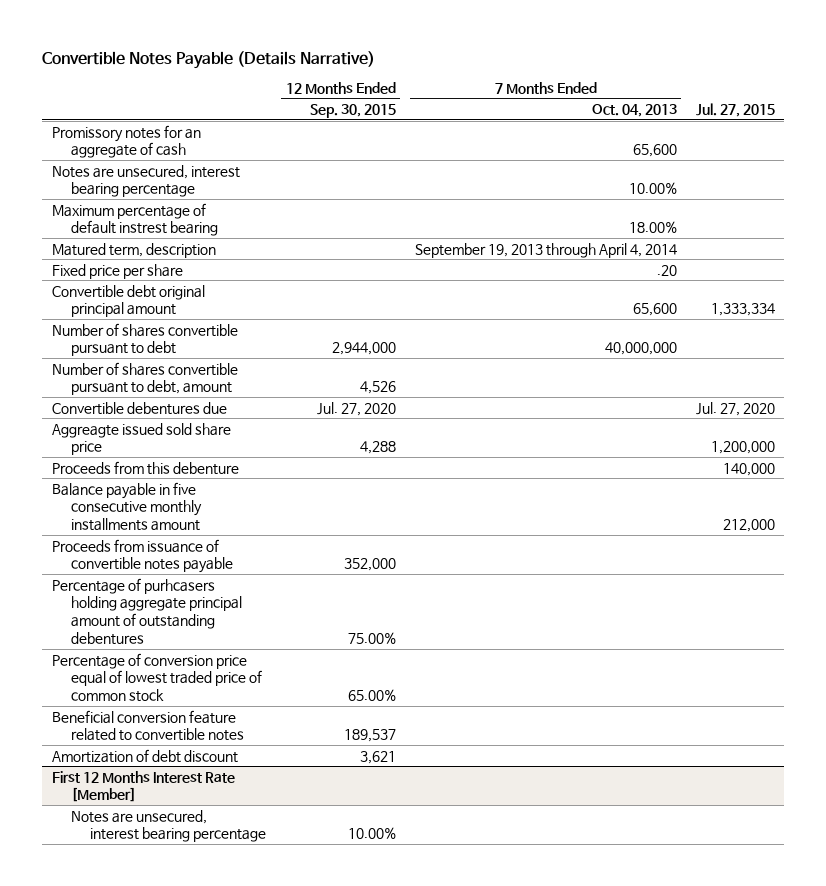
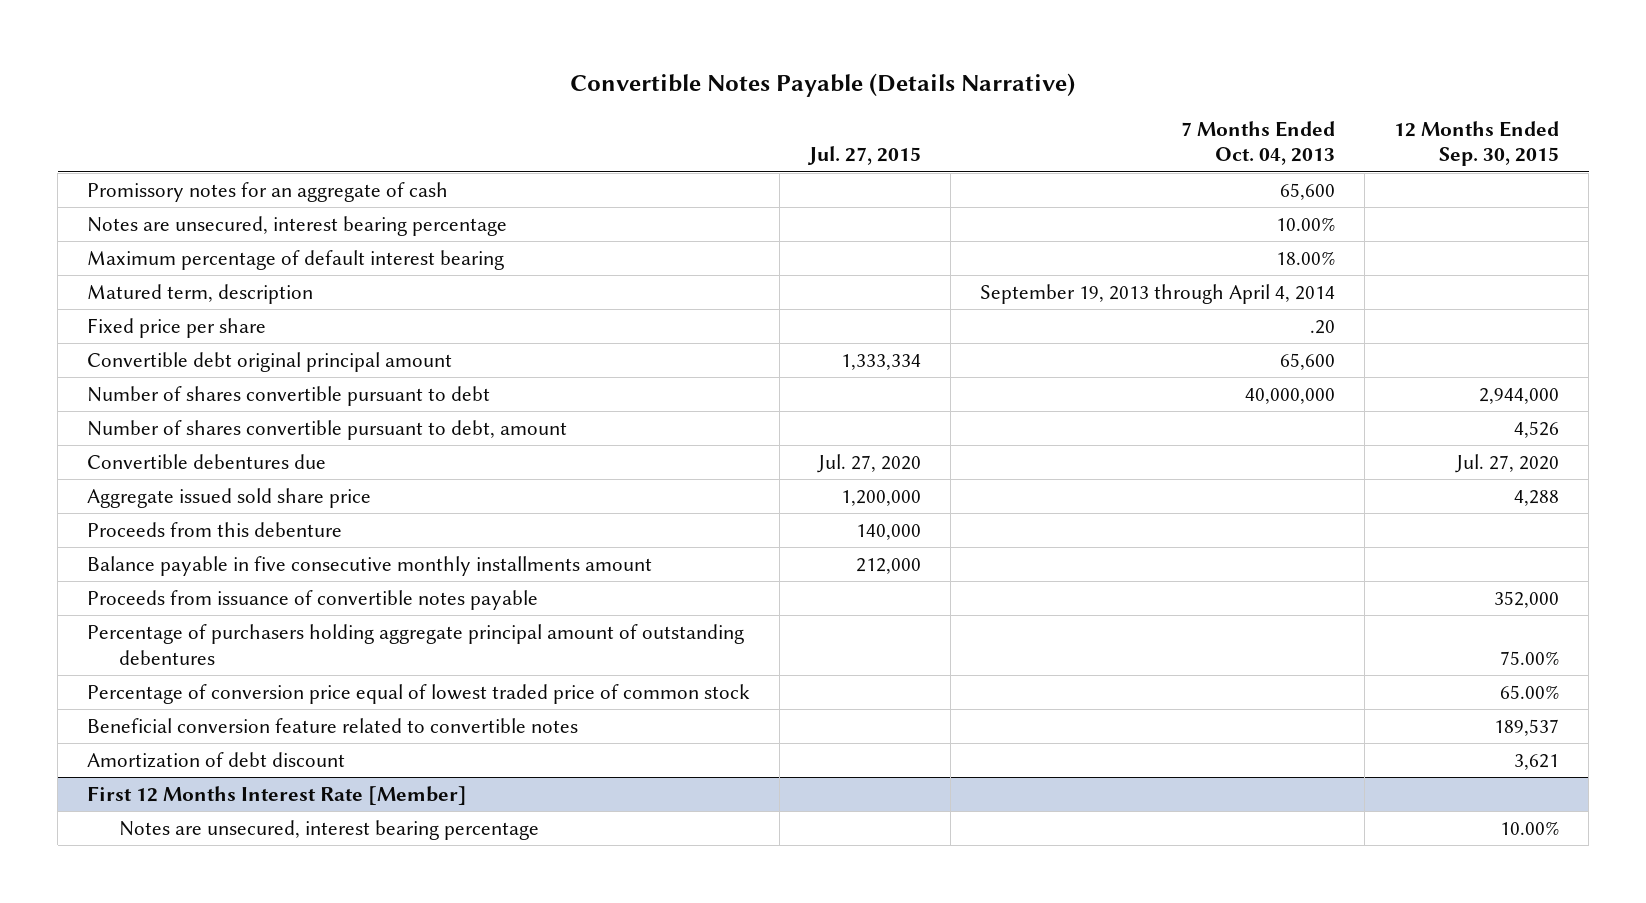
[51,202,219,237] Maximum percentage of default instrest bearing -> [87,250,505,271] Maximum percentage of default interest bearing
[51,422,231,456] Aggreagte issued sold share price -> [87,488,372,509] Aggregate issued sold share price
[51,577,243,646] Percentage of purhcasers holding aggregate principal amount of outstanding debentures -> [87,624,745,665] Percentage of purchasers holding aggregate principal amount of outstanding debentures

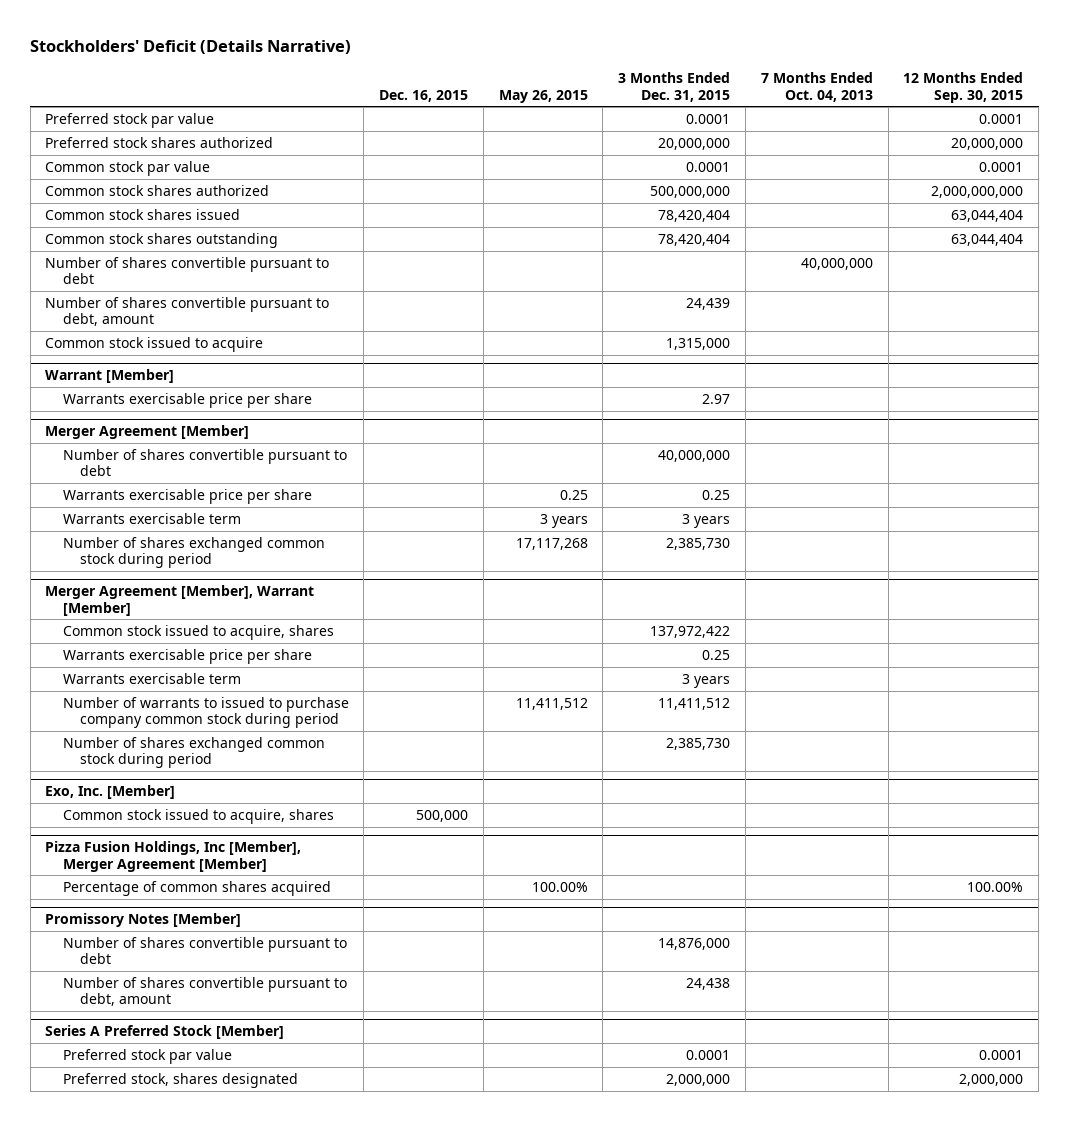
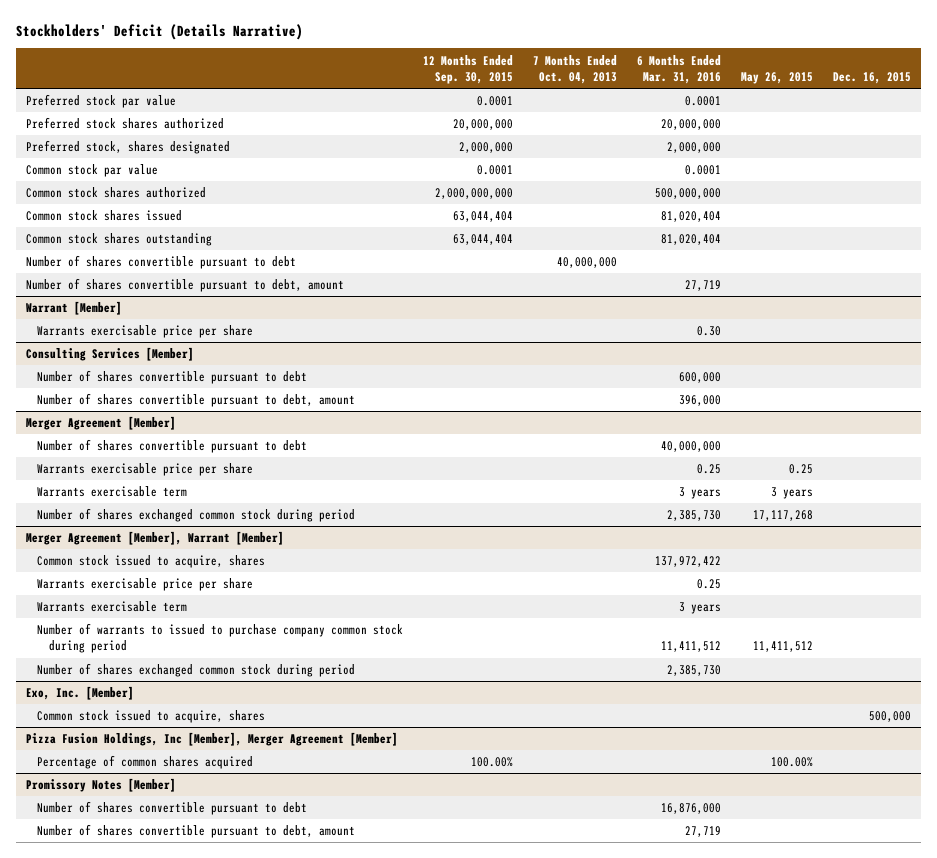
[618,72,731,102] 3 Months Ended Dec. 31, 2015 -> none
none -> [637,54,722,84] 6 Months Ended Mar. 31, 2016
none -> [25,140,230,155] Preferred stock, shares designated
[45,336,264,352] Common stock issued to acquire -> none
none -> [25,347,194,362] Consulting Services [Member]
none -> [37,370,308,385] Number of shares convertible pursuant to debt
none -> [37,393,356,408] Number of shares convertible pursuant to debt, amount
[45,1025,285,1040] Series A Preferred Stock [Member] -> none
[62,1048,232,1064] Preferred stock par value -> none
[62,1072,298,1088] Preferred stock, shares designated -> none

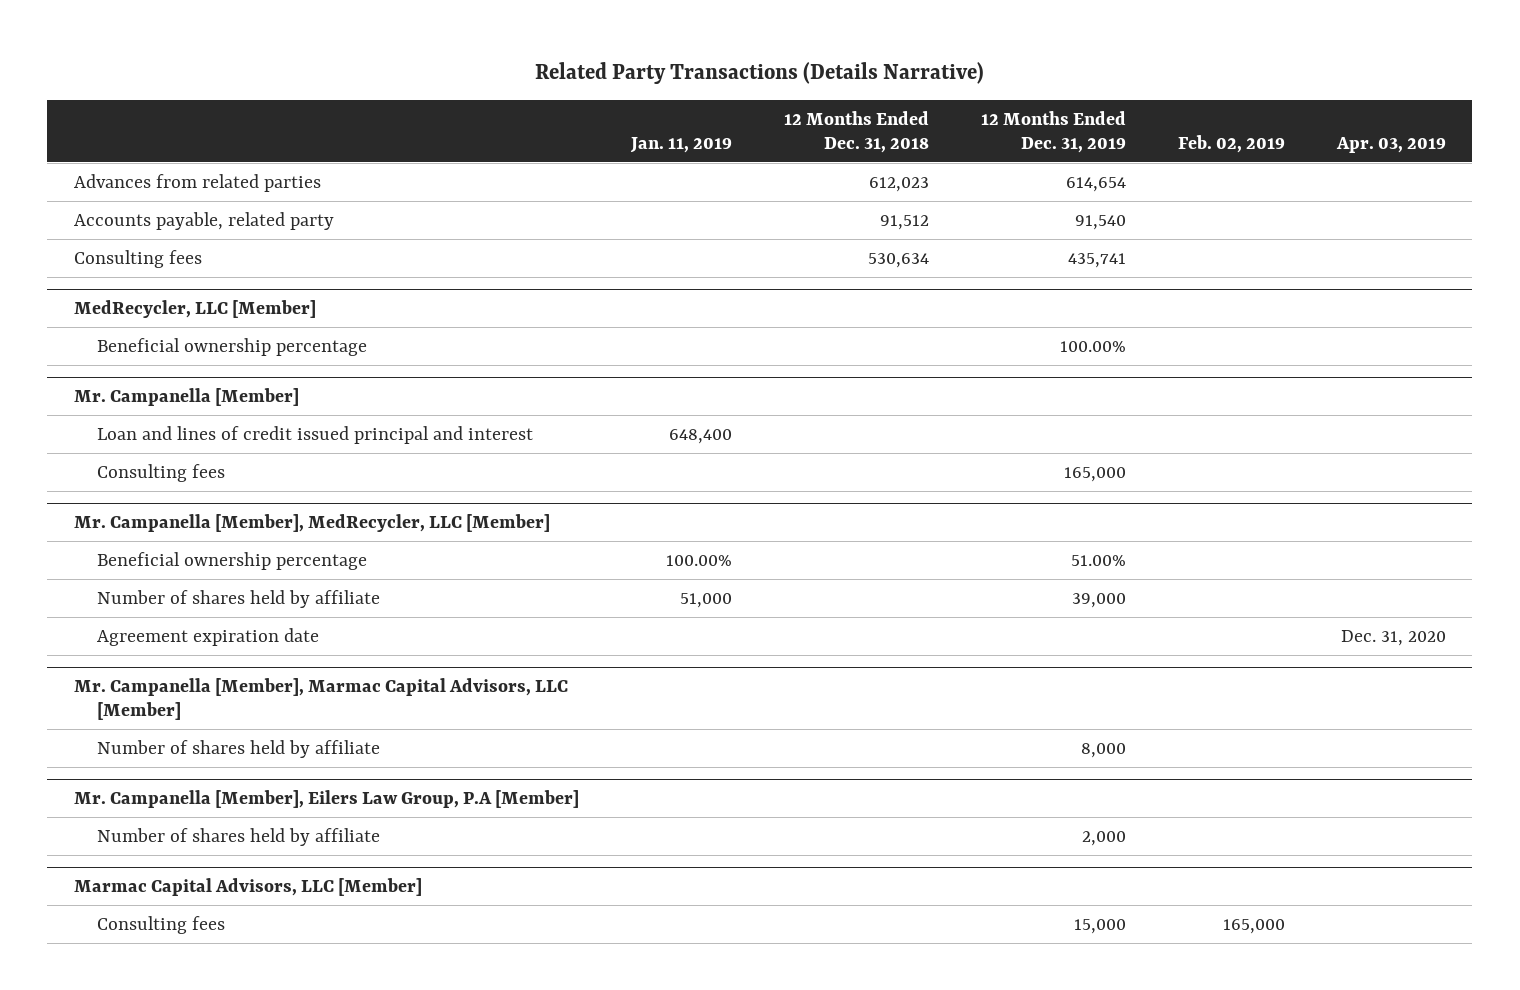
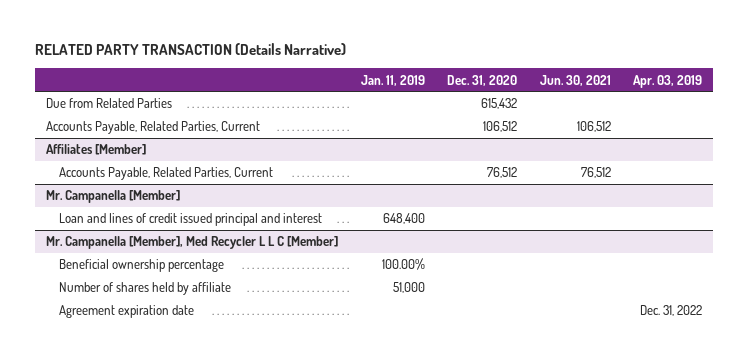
[534,62,984,85] Related Party Transactions (Details Narrative) -> [34,43,346,56] RELATED PARTY TRANSACTION (Details Narrative)
[783,110,929,153] 12 Months Ended Dec. 31, 2018 -> none
[981,110,1127,153] 12 Months Ended Dec. 31, 2019 -> none
[1178,134,1286,153] Feb. 02, 2019 -> none
none -> [447,74,518,86] Dec. 31, 2020
none -> [539,74,611,86] Jun. 30, 2021
[73,249,202,268] Consulting fees -> none
[73,299,316,318] MedRecycler, LLC [Member] -> none
[96,337,367,356] Beneficial ownership percentage -> none
[73,173,321,192] Advances from related parties -> [46,98,173,109] Due from Related Parties
[73,211,334,230] Accounts payable, related party -> [46,121,261,135] Accounts Payable, Related Parties, Current
none -> [46,144,147,156] Affiliates [Member]
none -> [59,167,274,181] Accounts Payable, Related Parties, Current
[96,463,225,482] Consulting fees -> none
[73,513,550,532] Mr. Campanella [Member], MedRecycler, LLC [Member] -> [46,236,339,250] Mr. Campanella [Member], Med Recycler L L C [Member]
[73,677,568,721] Mr. Campanella [Member], Marmac Capital Advisors, LLC [Member] -> none
[96,739,380,758] Number of shares held by affiliate -> none
[73,789,579,808] Mr. Campanella [Member], Eilers Law Group, P.A [Member] -> none
[96,827,380,846] Number of shares held by affiliate -> none
[73,877,422,896] Marmac Capital Advisors, LLC [Member] -> none
[96,915,225,934] Consulting fees -> none
[1341,629,1447,646] Dec. 31, 2020 -> [640,305,703,317] Dec. 31, 2022

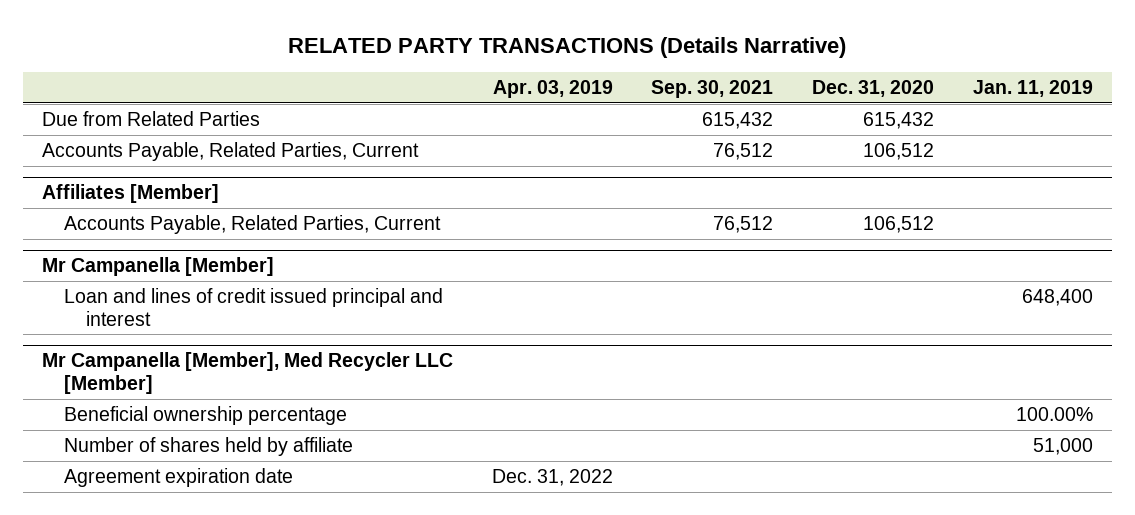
[34,43,346,56] RELATED PARTY TRANSACTION (Details Narrative) -> [288,36,847,58] RELATED PARTY TRANSACTIONS (Details Narrative)
[539,74,611,86] Jun. 30, 2021 -> none
none -> [651,79,774,98] Sep. 30, 2021
[487,167,518,179] 76,512 -> [863,215,935,233] 106,512
[46,190,181,204] Mr. Campanella [Member] -> [42,257,275,277] Mr Campanella [Member]
[46,236,339,250] Mr. Campanella [Member], Med Recycler L L C [Member] -> [42,352,454,395] Mr Campanella [Member], Med Recycler LLC [Member]

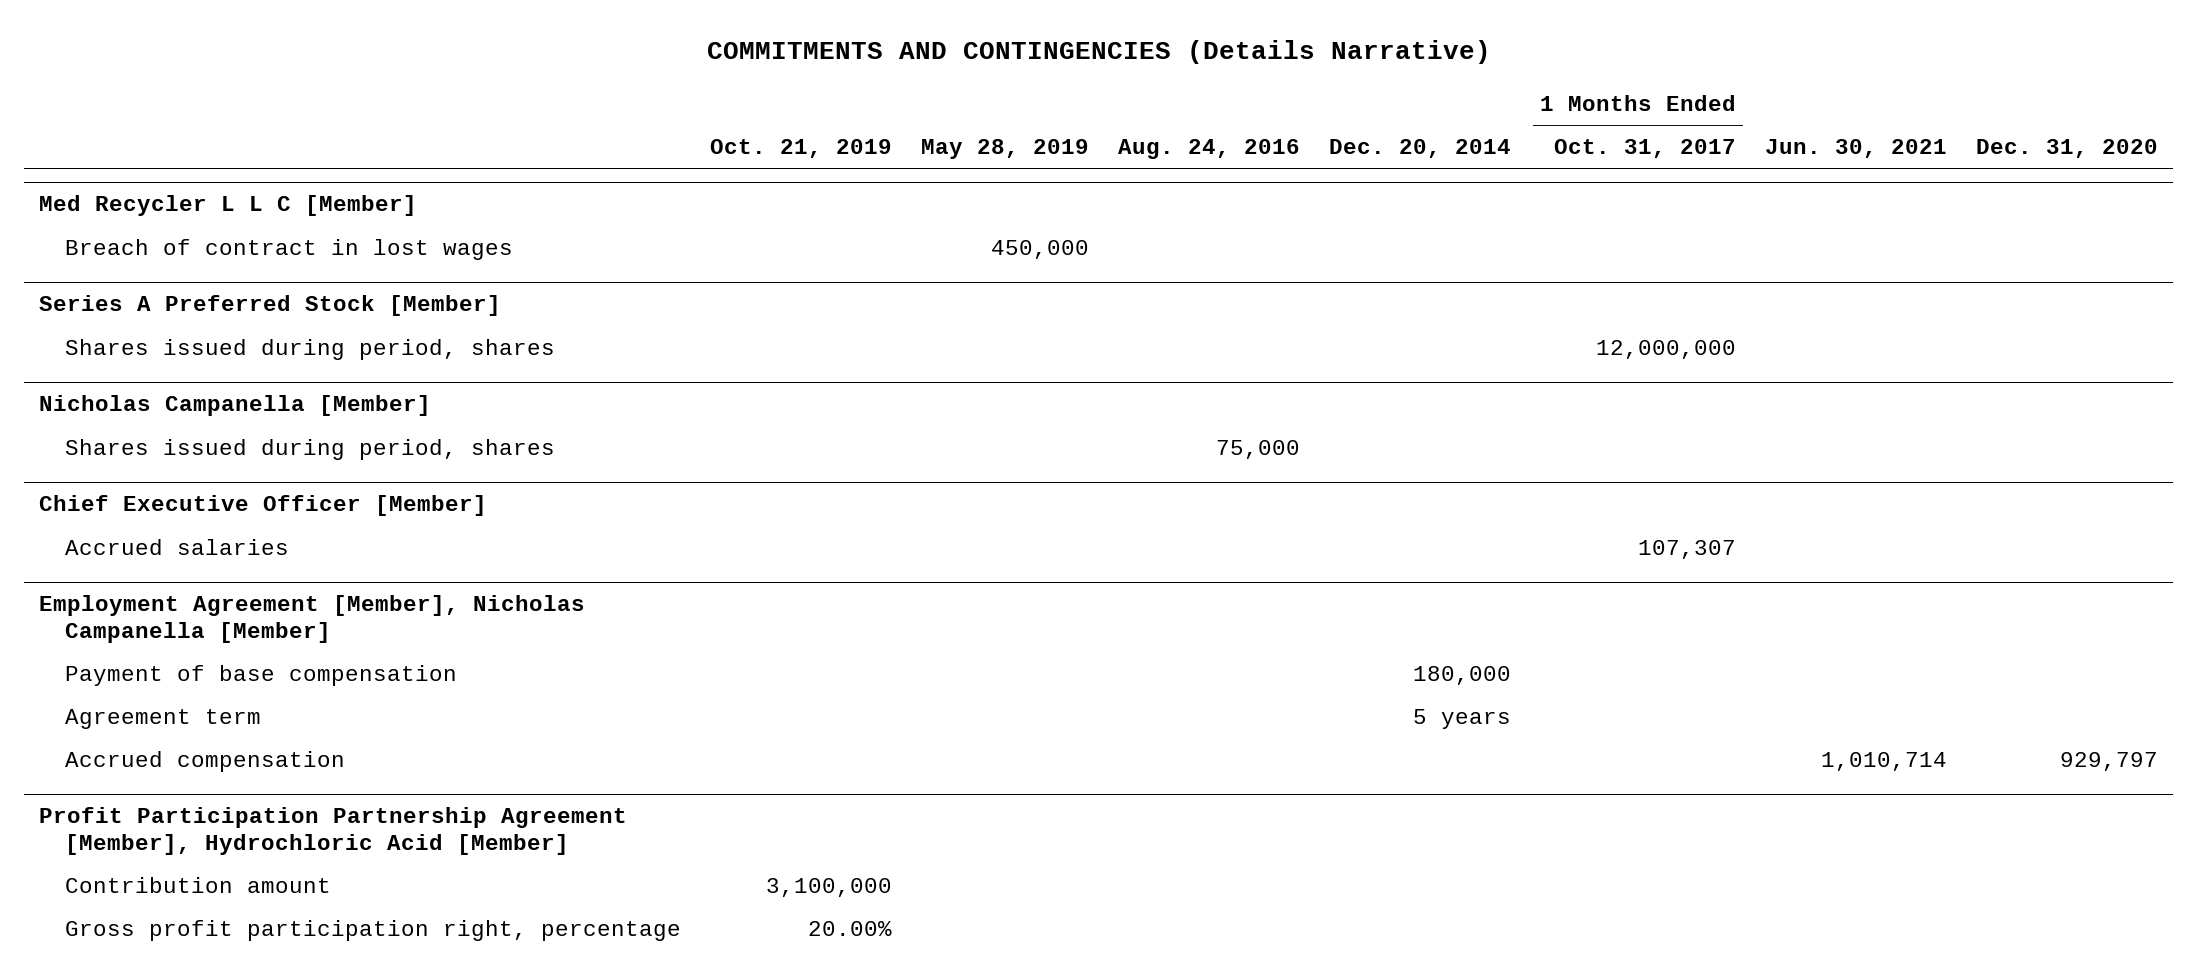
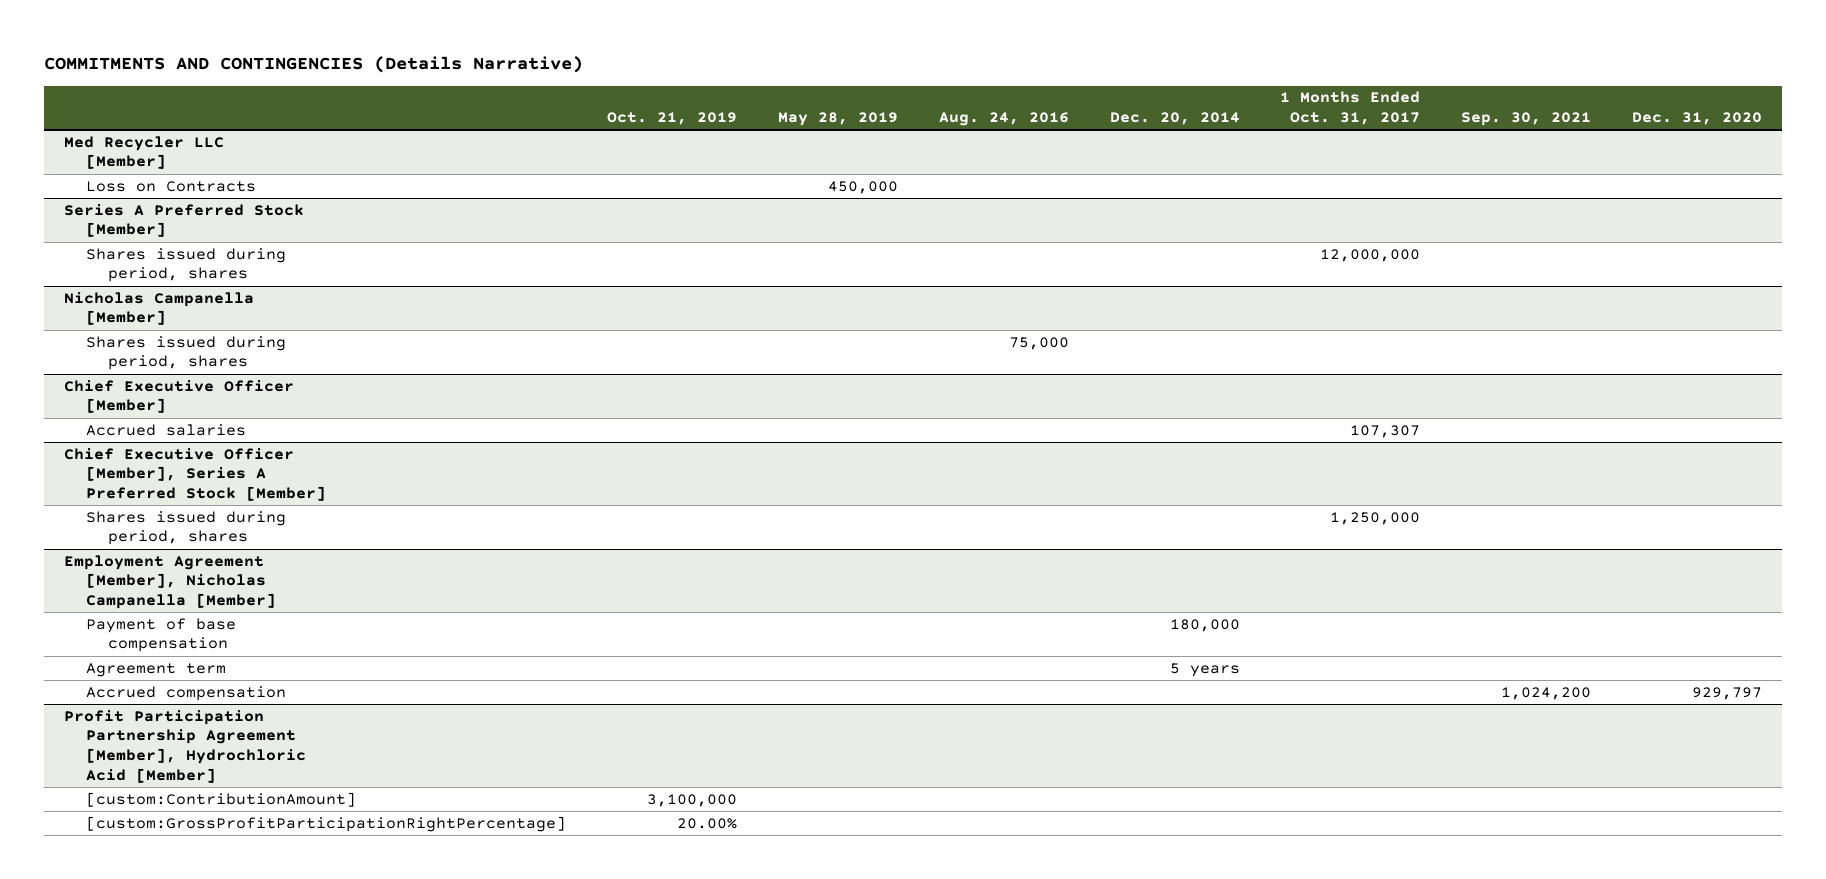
[1764,139,1947,159] Jun. 30, 2021 -> none
none -> [1461,112,1592,127] Sep. 30, 2021
[38,195,417,217] Med Recycler L L C [Member] -> [64,135,225,170] Med Recycler LLC [Member]
[64,239,513,261] Breach of contract in lost wages -> [86,180,257,192] Loss on Contracts
none -> [64,447,327,502] Chief Executive Officer [Member], Series A Preferred Stock [Member]
none -> [86,510,287,546] Shares issued during period, shares
[64,877,331,894] Contribution amount -> [86,791,357,807] [custom:ContributionAmount]
[64,920,681,942] Gross profit participation right, percentage -> [86,815,567,832] [custom:GrossProfitParticipationRightPercentage]

